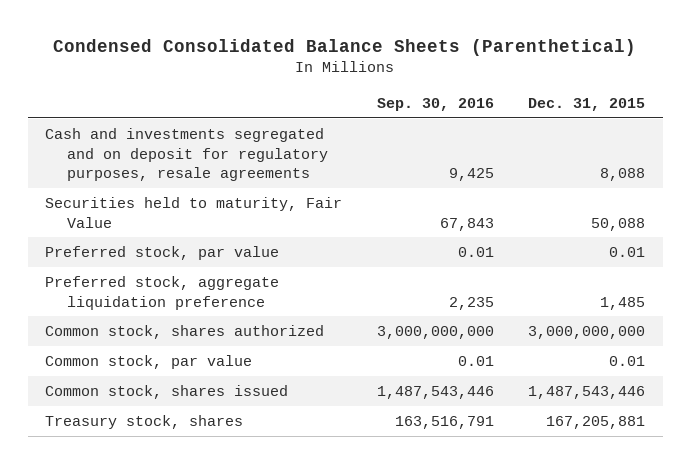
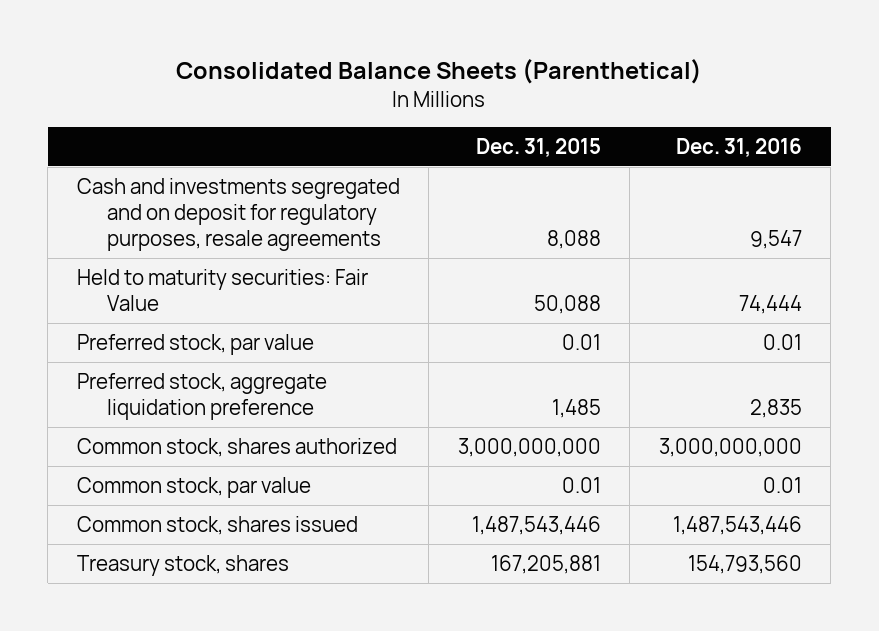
[53,38,637,56] Condensed Consolidated Balance Sheets (Parenthetical) -> [176,59,703,85] Consolidated Balance Sheets (Parenthetical)
[376,97,494,111] Sep. 30, 2016 -> none
none -> [675,137,802,157] Dec. 31, 2016
[45,196,343,228] Securities held to maturity, Fair Value -> [76,268,368,311] Held to maturity securities: Fair Value

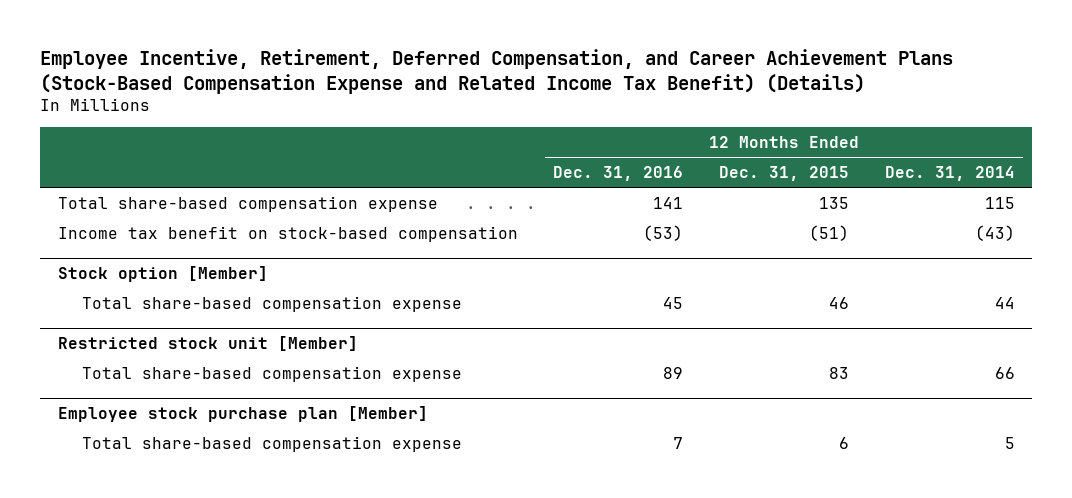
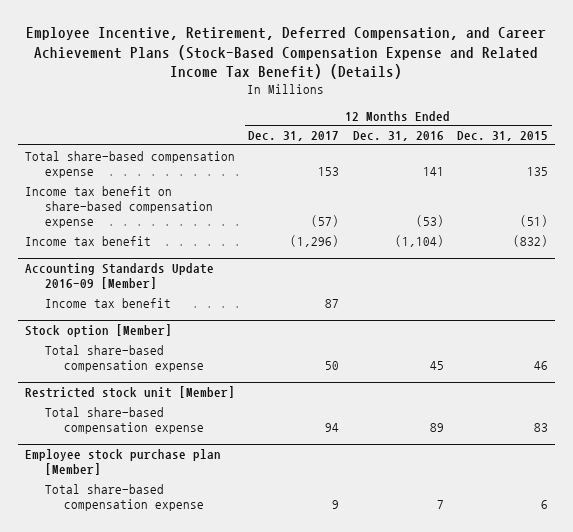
[884,165,1015,181] Dec. 31, 2014 -> none
none -> [248,131,340,142] Dec. 31, 2017
[57,225,518,242] Income tax benefit on stock-based compensation -> [24,185,213,228] Income tax benefit on share-based compensation expense
none -> [24,235,151,246] Income tax benefit
none -> [24,263,214,290] Accounting Standards Update 2016-09 [Member]
none -> [44,297,171,308] Income tax benefit

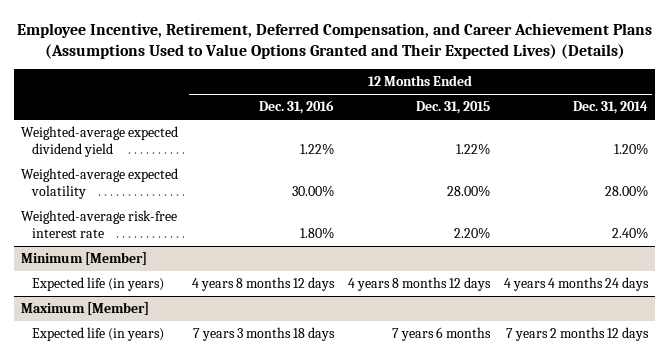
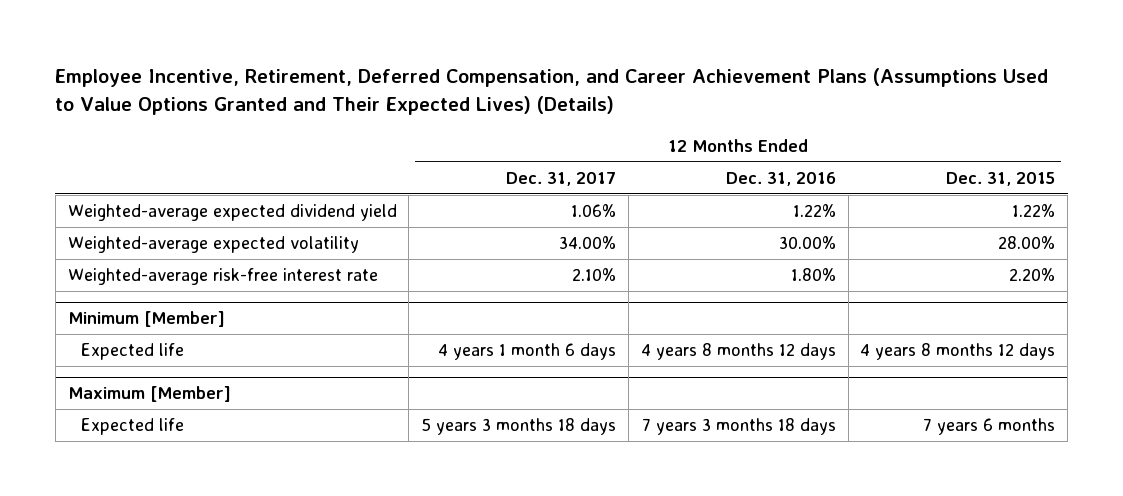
[573,101,649,115] Dec. 31, 2014 -> none
none -> [506,171,617,186] Dec. 31, 2017
[31,276,164,291] Expected life (in years) -> [80,343,184,361] Expected life
[31,326,164,341] Expected life (in years) -> [80,418,184,436] Expected life

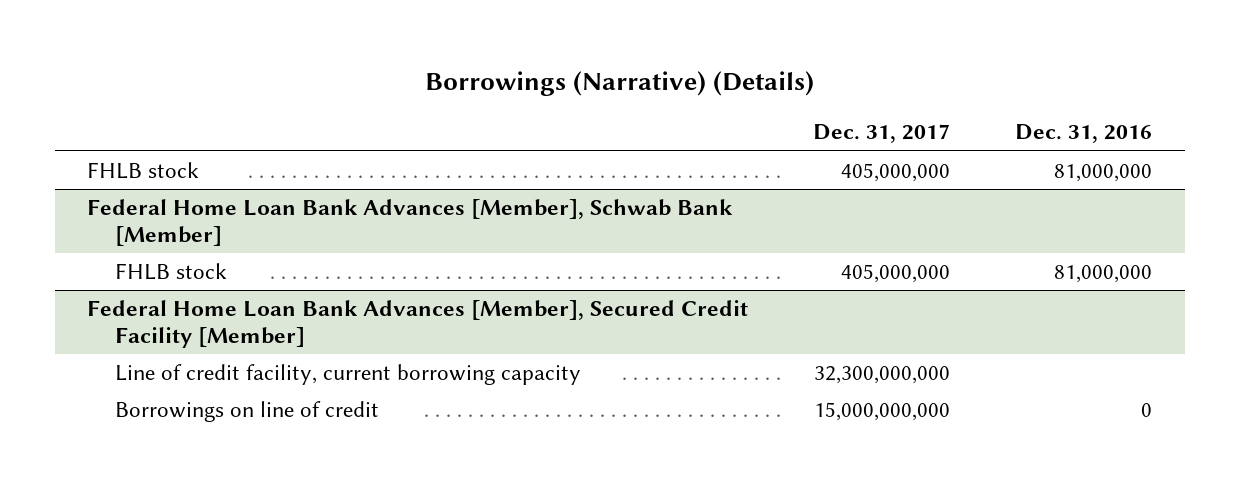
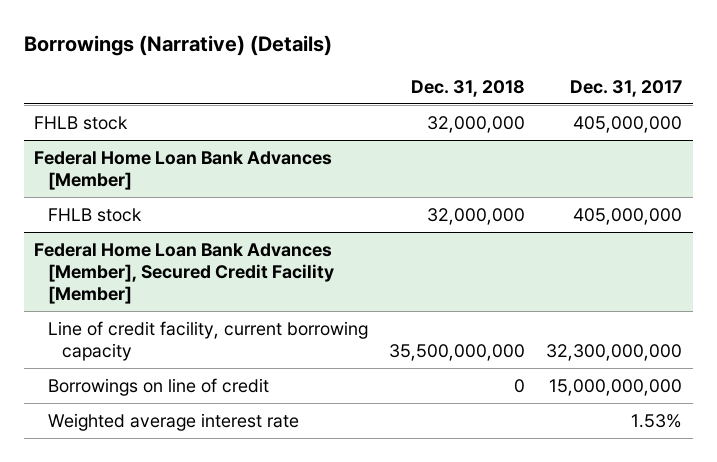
[1015,124,1153,144] Dec. 31, 2016 -> none
none -> [411,79,526,97] Dec. 31, 2018
[87,199,734,246] Federal Home Loan Bank Advances [Member], Schwab Bank [Member] -> [34,150,333,190] Federal Home Loan Bank Advances [Member]
none -> [48,412,300,431] Weighted average interest rate

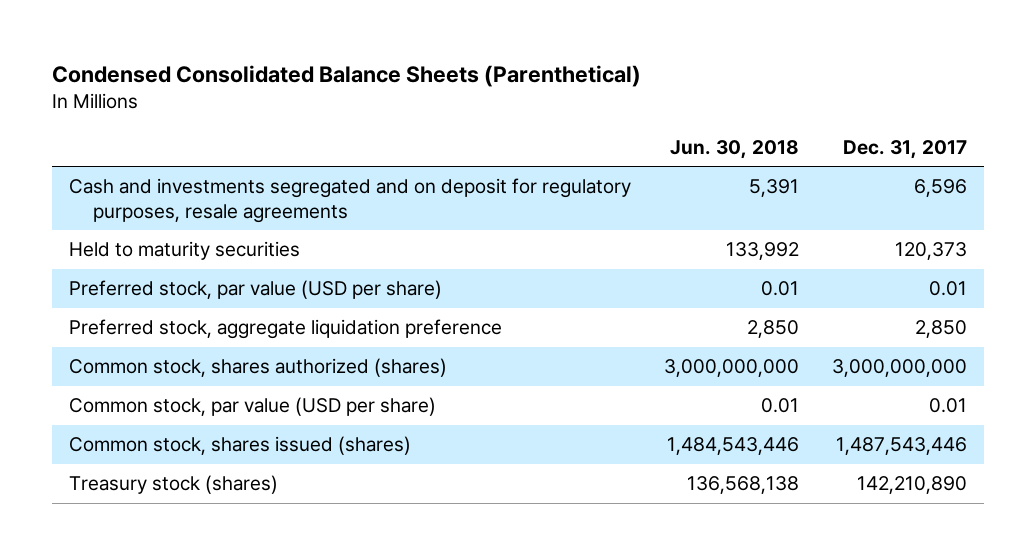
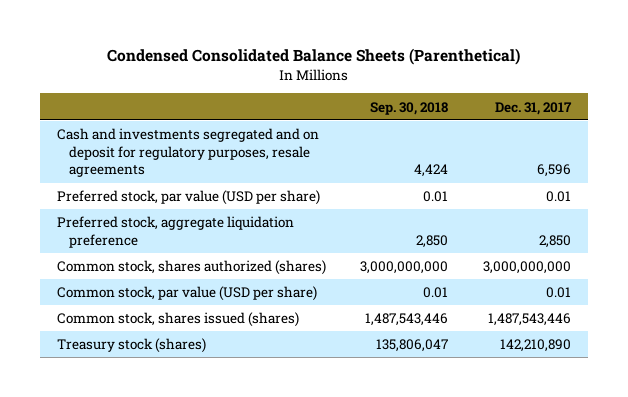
[669,139,799,159] Jun. 30, 2018 -> none
none -> [370,101,449,115] Sep. 30, 2018
[68,241,300,261] Held to maturity securities -> none

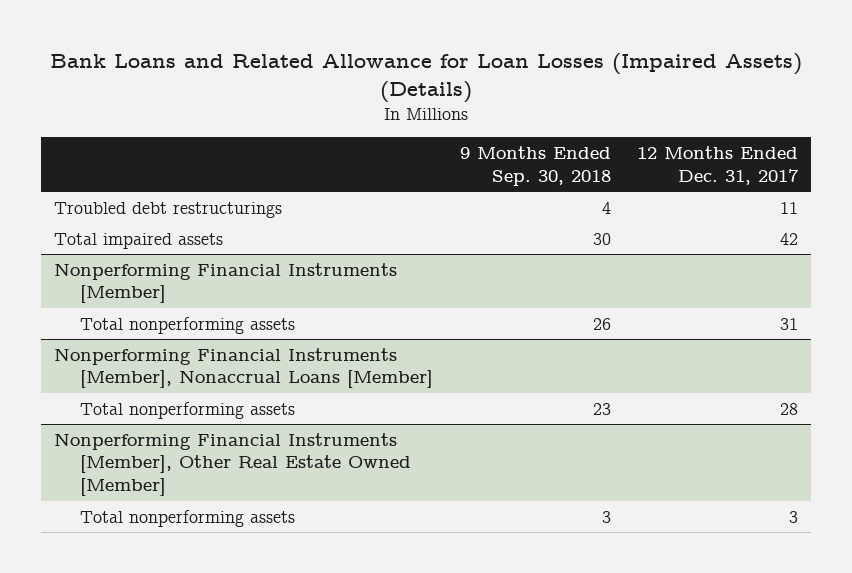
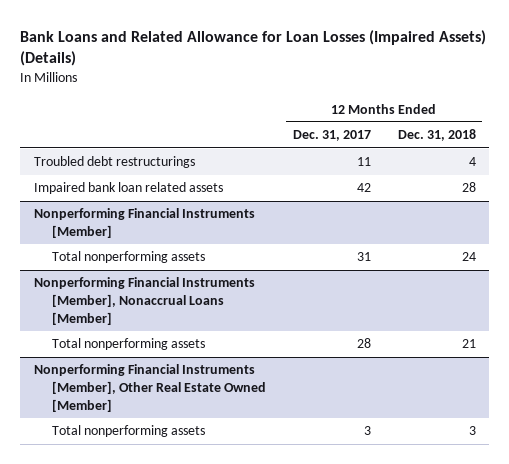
[459,146,611,186] 9 Months Ended Sep. 30, 2018 -> none
none -> [397,129,476,142] Dec. 31, 2018
[53,232,223,249] Total impaired assets -> [33,182,223,195] Impaired bank loan related assets

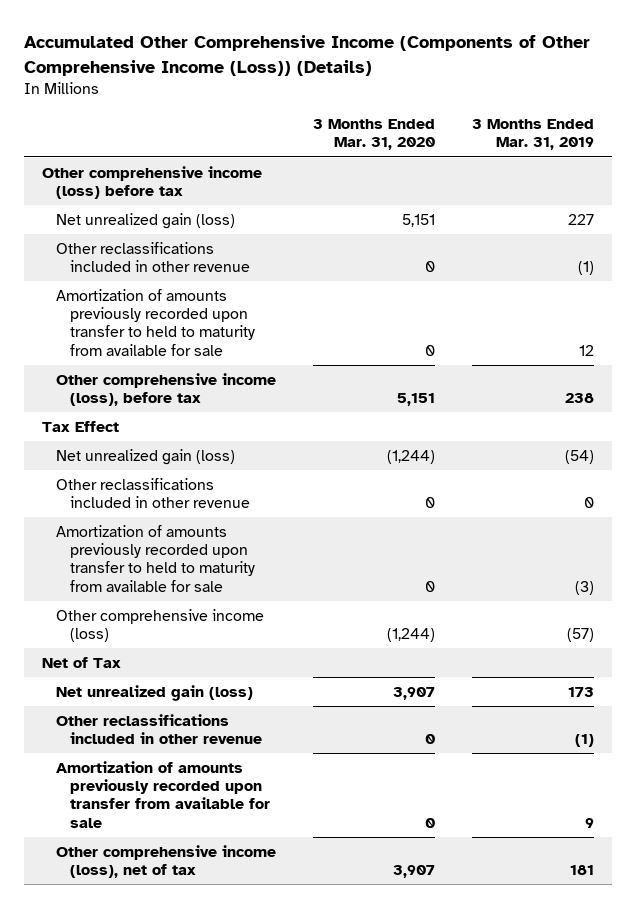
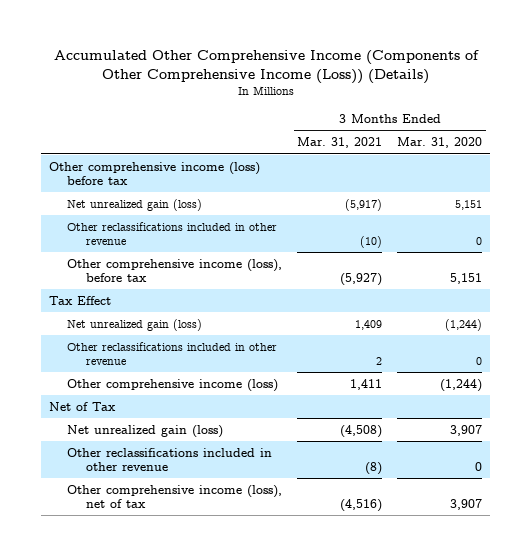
[471,119,594,151] 3 Months Ended Mar. 31, 2019 -> none
none -> [297,137,383,149] Mar. 31, 2021
[56,288,255,356] Amortization of amounts previously recorded upon transfer to held to maturity from available for sale -> none
[56,524,255,592] Amortization of amounts previously recorded upon transfer to held to maturity from available for sale -> none
[56,760,270,828] Amortization of amounts previously recorded upon transfer from available for sale -> none

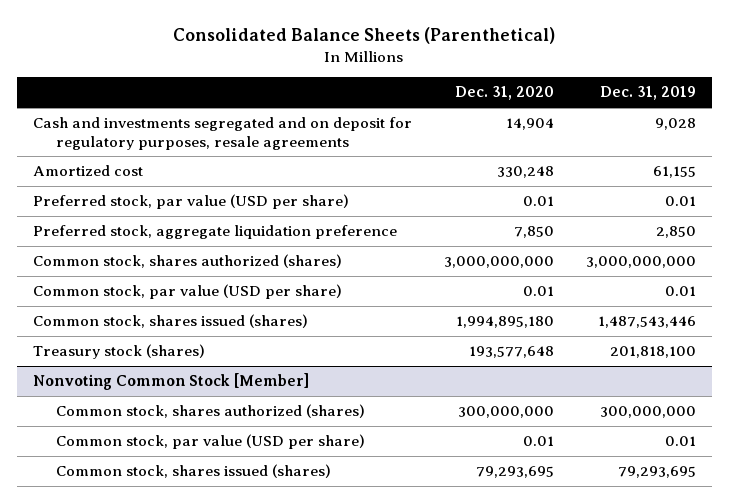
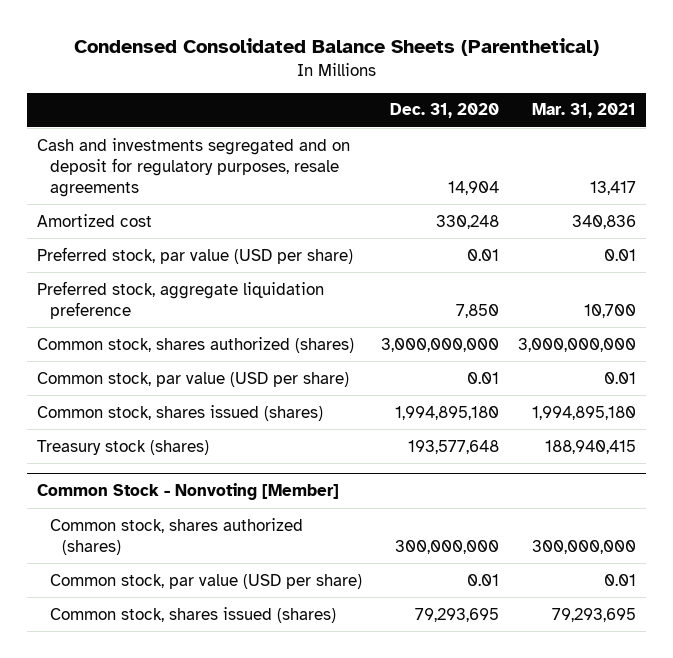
[173,27,556,45] Consolidated Balance Sheets (Parenthetical) -> [73,38,599,57] Condensed Consolidated Balance Sheets (Parenthetical)
[599,86,696,101] Dec. 31, 2019 -> none
none -> [532,103,637,119] Mar. 31, 2021
[33,373,310,391] Nonvoting Common Stock [Member] -> [36,483,339,501] Common Stock - Nonvoting [Member]

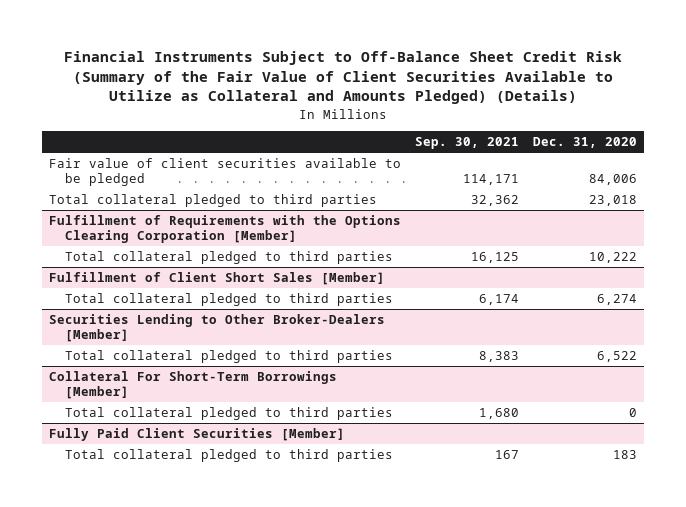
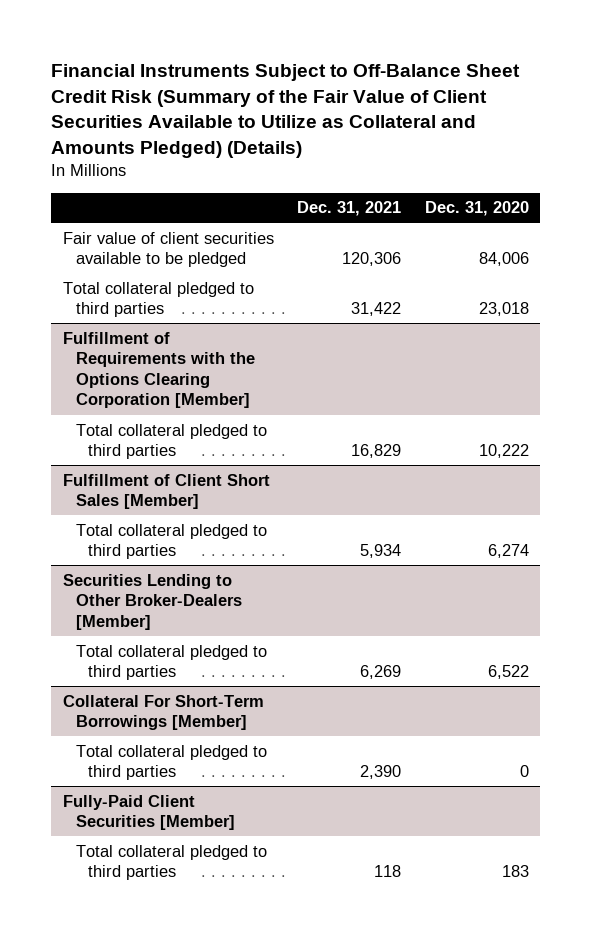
[414,137,519,150] Sep. 30, 2021 -> none
none -> [297,201,402,217] Dec. 31, 2021
[49,428,346,442] Fully Paid Client Securities [Member] -> [62,794,235,831] Fully-Paid Client Securities [Member]

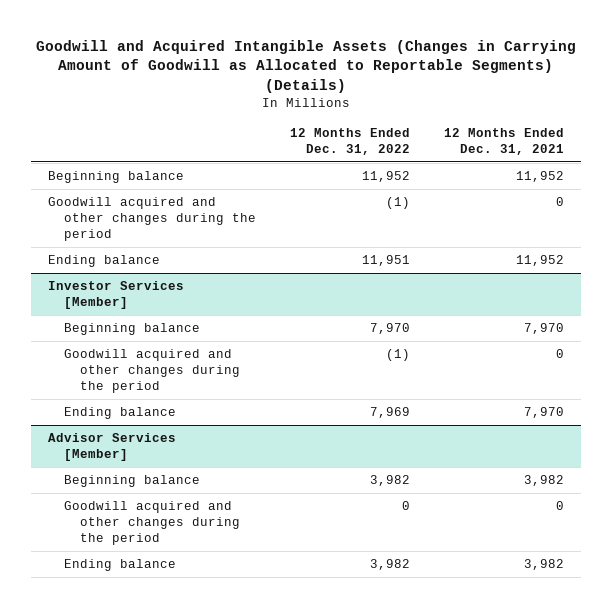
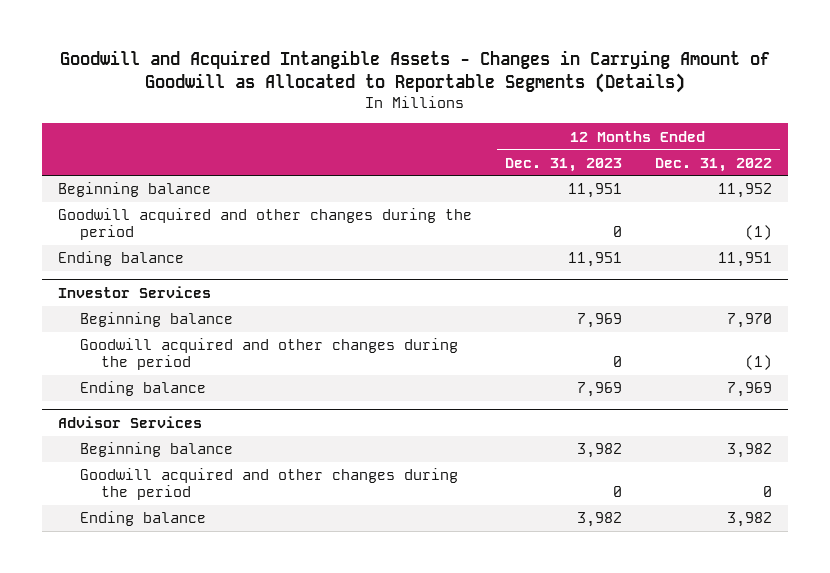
[35,39,576,94] Goodwill and Acquired Intangible Assets (Changes in Carrying Amount of Goodwill as Allocated to Reportable Segments) (Details) -> [59,50,770,94] Goodwill and Acquired Intangible Assets - Changes in Carrying Amount of Goodwill as Allocated to Reportable Segments (Details)
[443,128,564,156] 12 Months Ended Dec. 31, 2021 -> none
none -> [504,157,622,172] Dec. 31, 2023
[47,280,184,310] Investor Services [Member] -> [58,285,212,298] Investor Services
[47,432,176,462] Advisor Services [Member] -> [58,415,203,428] Advisor Services

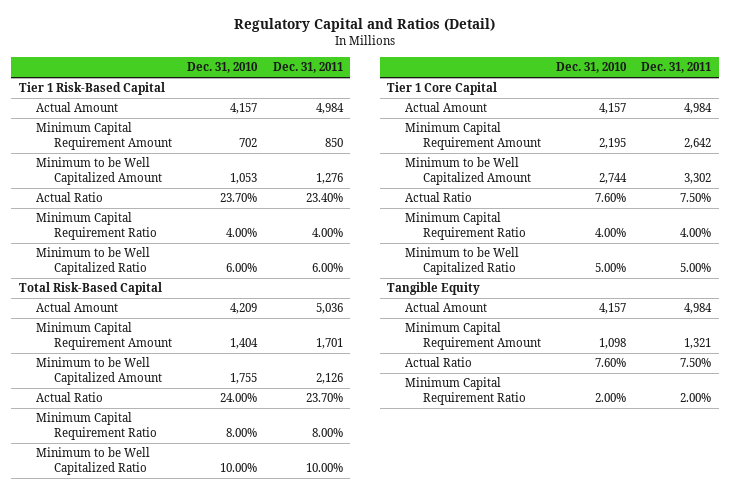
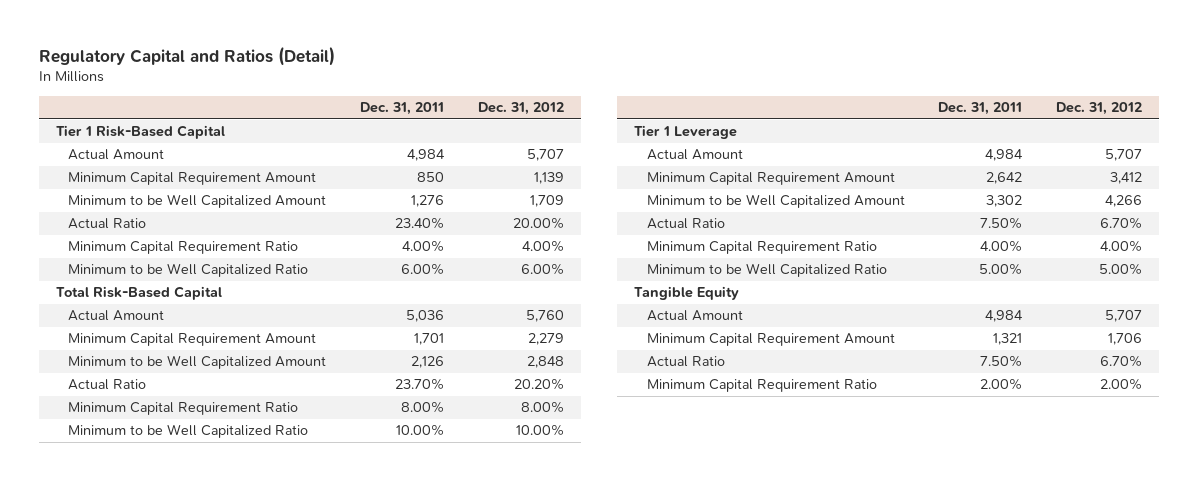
[187,62,259,74] Dec. 31, 2010 -> none
none -> [477,102,564,116] Dec. 31, 2012
[387,82,498,96] Tier 1 Core Capital -> [634,125,738,140] Tier 1 Leverage

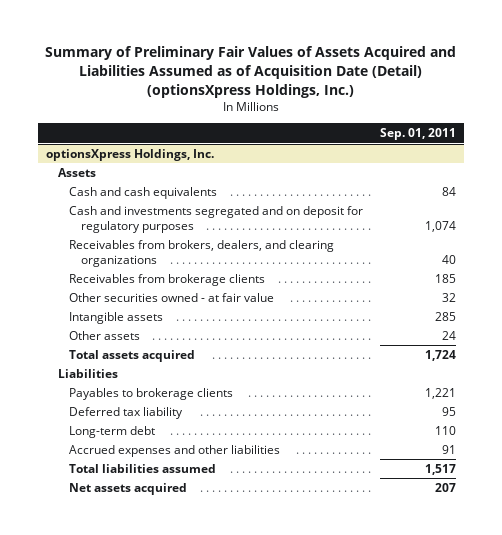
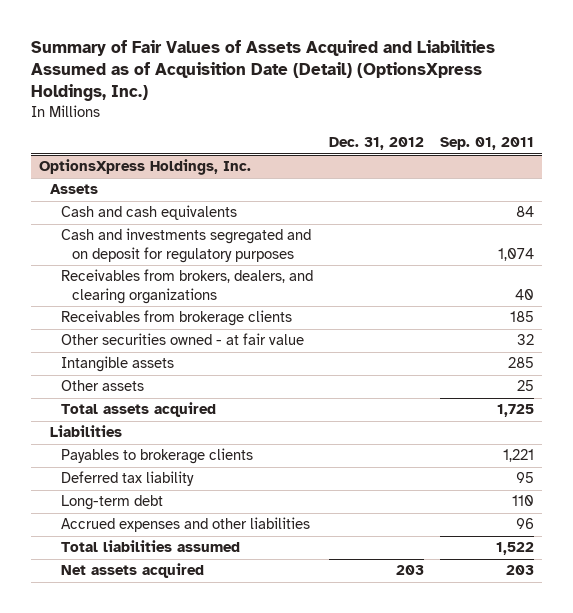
[44,45,456,98] Summary of Preliminary Fair Values of Assets Acquired and Liabilities Assumed as of Acquisition Date (Detail) (optionsXpress Holdings, Inc.) -> [30,39,495,102] Summary of Fair Values of Assets Acquired and Liabilities Assumed as of Acquisition Date (Detail) (OptionsXpress Holdings, Inc.)
none -> [328,137,424,151] Dec. 31, 2012
[45,148,214,161] optionsXpress Holdings, Inc. -> [38,159,251,176] OptionsXpress Holdings, Inc.
[441,330,456,340] 24 -> [517,380,535,392] 25
[424,349,456,361] 1,724 -> [497,404,535,418] 1,725
[441,444,456,454] 91 -> [516,518,535,530] 96
[424,463,456,475] 1,517 -> [496,542,535,556] 1,522
[434,482,456,492] 207 -> [506,565,535,576] 203

